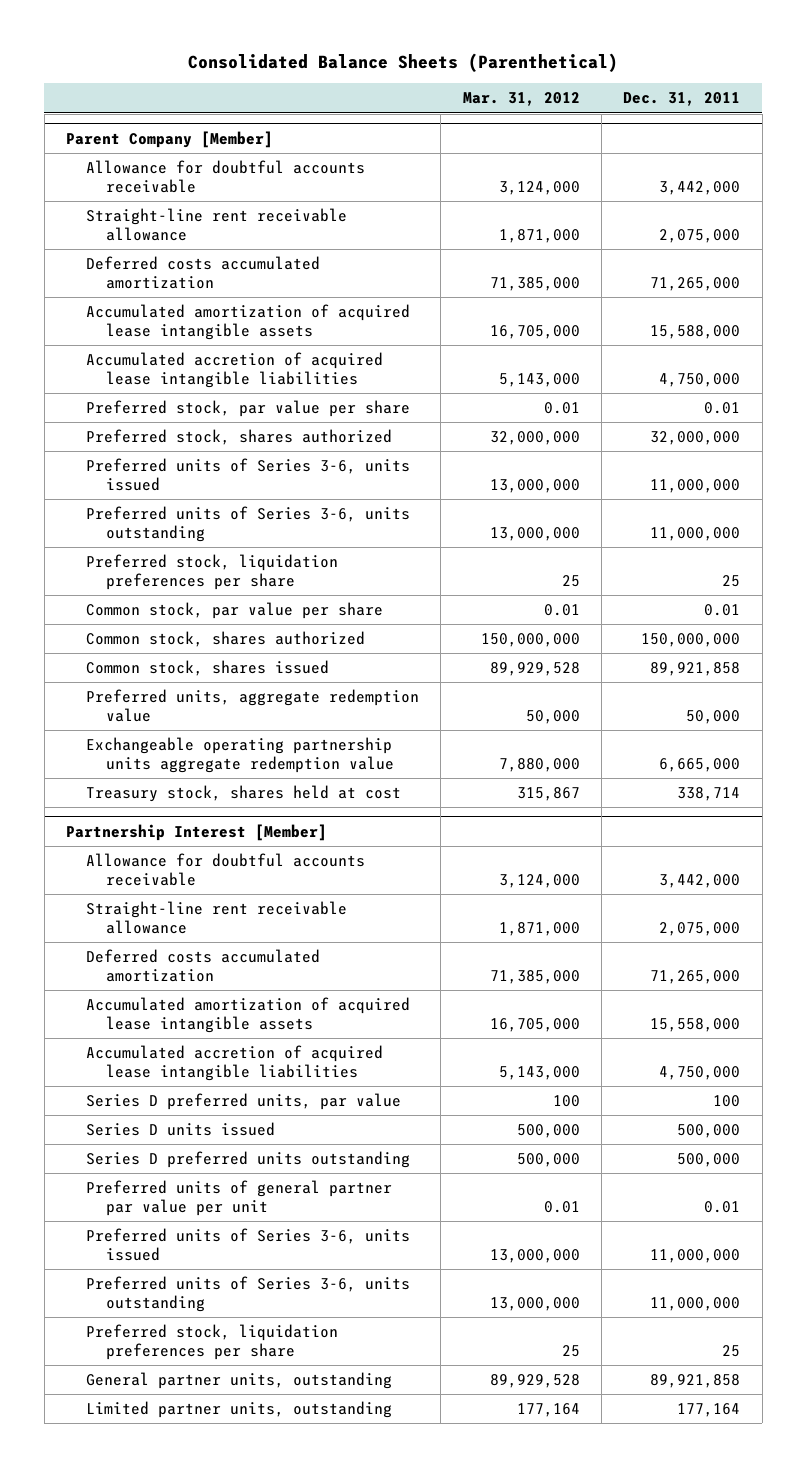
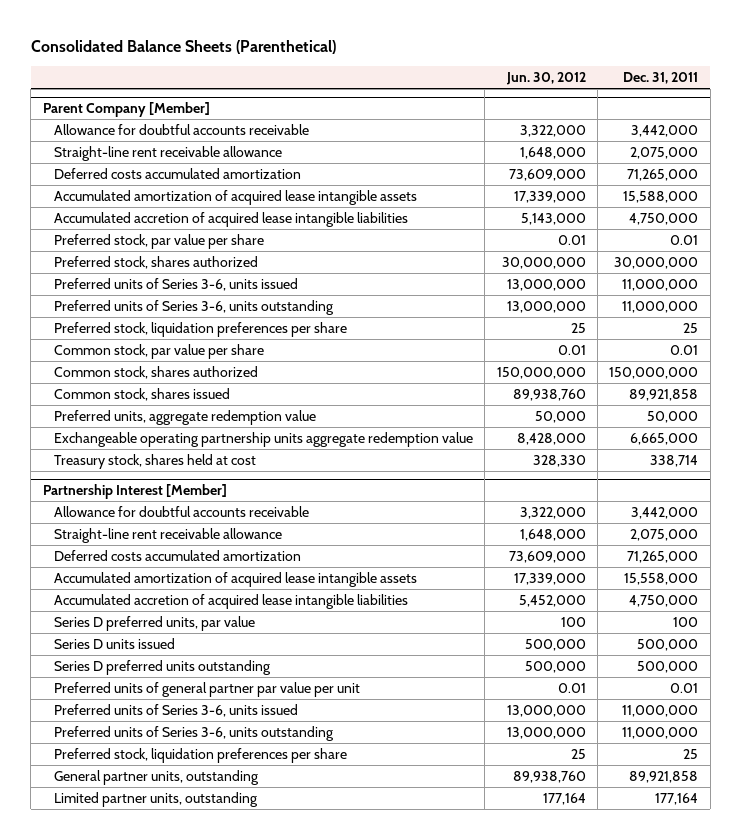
[462,92,580,107] Mar. 31, 2012 -> none
none -> [505,71,586,85] Jun. 30, 2012
[650,431,741,446] 32,000,000 -> [614,256,699,269] 30,000,000

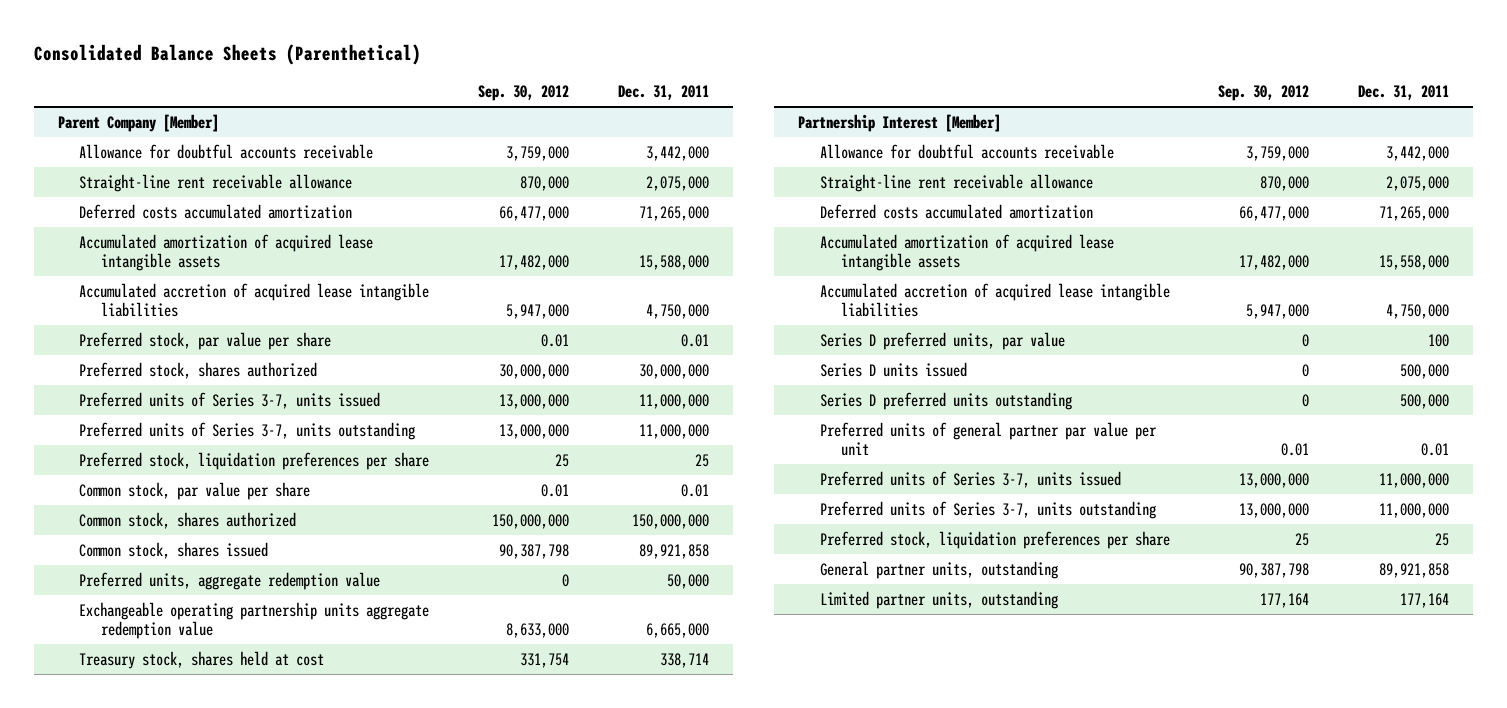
[505,71,586,85] Jun. 30, 2012 -> none
none -> [477,84,569,101] Sep. 30, 2012
[53,277,298,291] Preferred units of Series 3-6, units issued -> [79,391,381,409] Preferred units of Series 3-7, units issued
[53,299,334,315] Preferred units of Series 3-6, units outstanding -> [79,421,416,440] Preferred units of Series 3-7, units outstanding
[53,703,298,717] Preferred units of Series 3-6, units issued -> [819,470,1121,488] Preferred units of Series 3-7, units issued
[53,725,334,741] Preferred units of Series 3-6, units outstanding -> [819,500,1156,519] Preferred units of Series 3-7, units outstanding

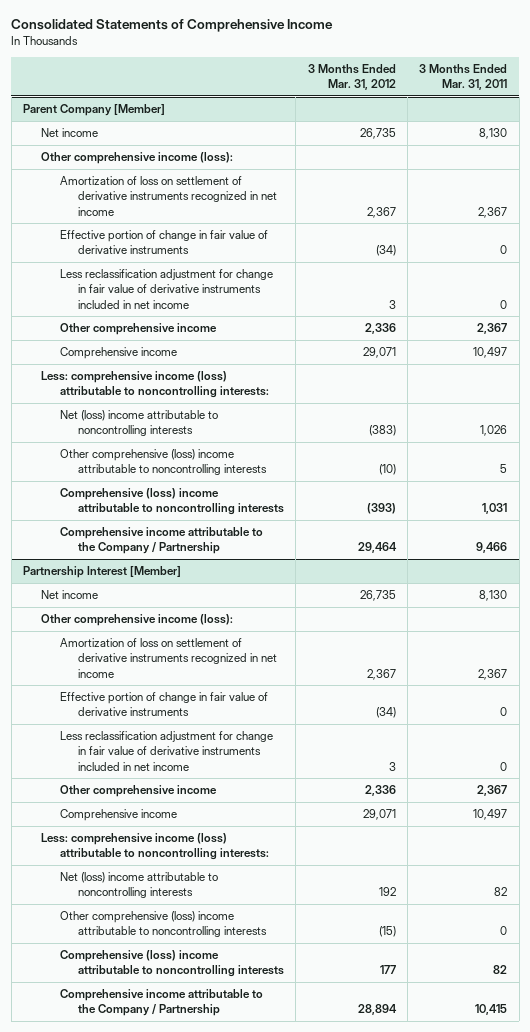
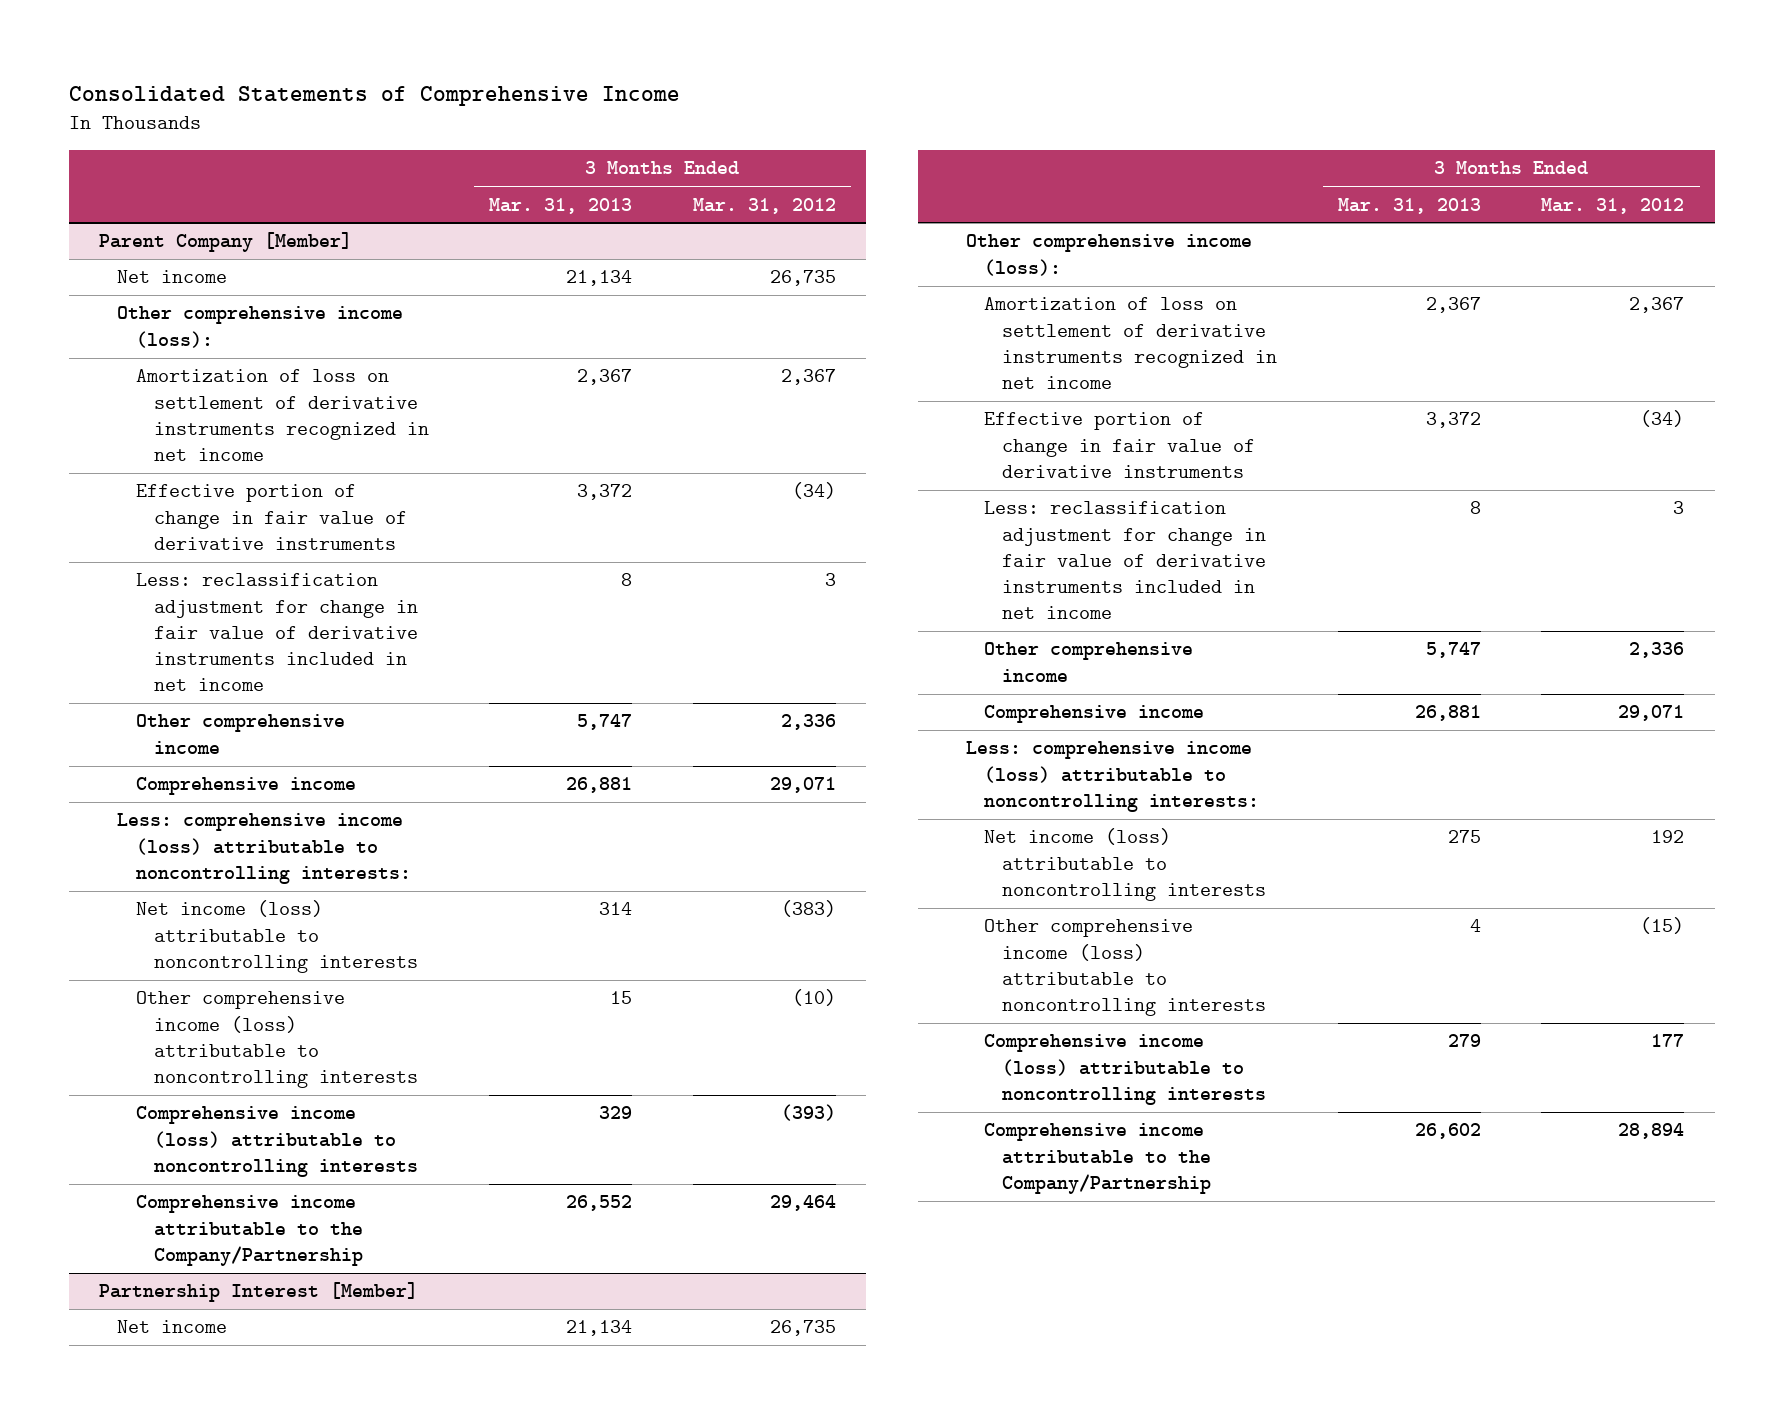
[419,64,508,91] 3 Months Ended Mar. 31, 2011 -> none
none -> [489,197,633,214] Mar. 31, 2013
[59,269,273,309] Less reclassification adjustment for change in fair value of derivative instruments included in net income -> [135,573,418,692] Less: reclassification adjustment for change in fair value of derivative instruments included in net income
[59,410,218,437] Net (loss) income attributable to noncontrolling interests -> [135,900,418,973] Net income (loss) attributable to noncontrolling interests
[59,449,268,476] Other comprehensive (loss) income attributable to noncontrolling interests -> [135,991,418,1089] Other comprehensive income (loss) attributable to noncontrolling interests
[59,488,285,516] Comprehensive (loss) income attributable to noncontrolling interests -> [135,1106,418,1177] Comprehensive income (loss) attributable to noncontrolling interests
[59,527,263,555] Comprehensive income attributable to the Company / Partnership -> [135,1195,363,1266] Comprehensive income attributable to the Company/Partnership
[59,731,273,771] Less reclassification adjustment for change in fair value of derivative instruments included in net income -> [984,501,1267,620] Less: reclassification adjustment for change in fair value of derivative instruments included in net income
[59,872,218,899] Net (loss) income attributable to noncontrolling interests -> [984,828,1267,901] Net income (loss) attributable to noncontrolling interests
[59,911,268,938] Other comprehensive (loss) income attributable to noncontrolling interests -> [984,919,1267,1017] Other comprehensive income (loss) attributable to noncontrolling interests
[59,950,285,978] Comprehensive (loss) income attributable to noncontrolling interests -> [984,1034,1267,1105] Comprehensive income (loss) attributable to noncontrolling interests
[59,989,263,1017] Comprehensive income attributable to the Company / Partnership -> [984,1123,1212,1194] Comprehensive income attributable to the Company/Partnership

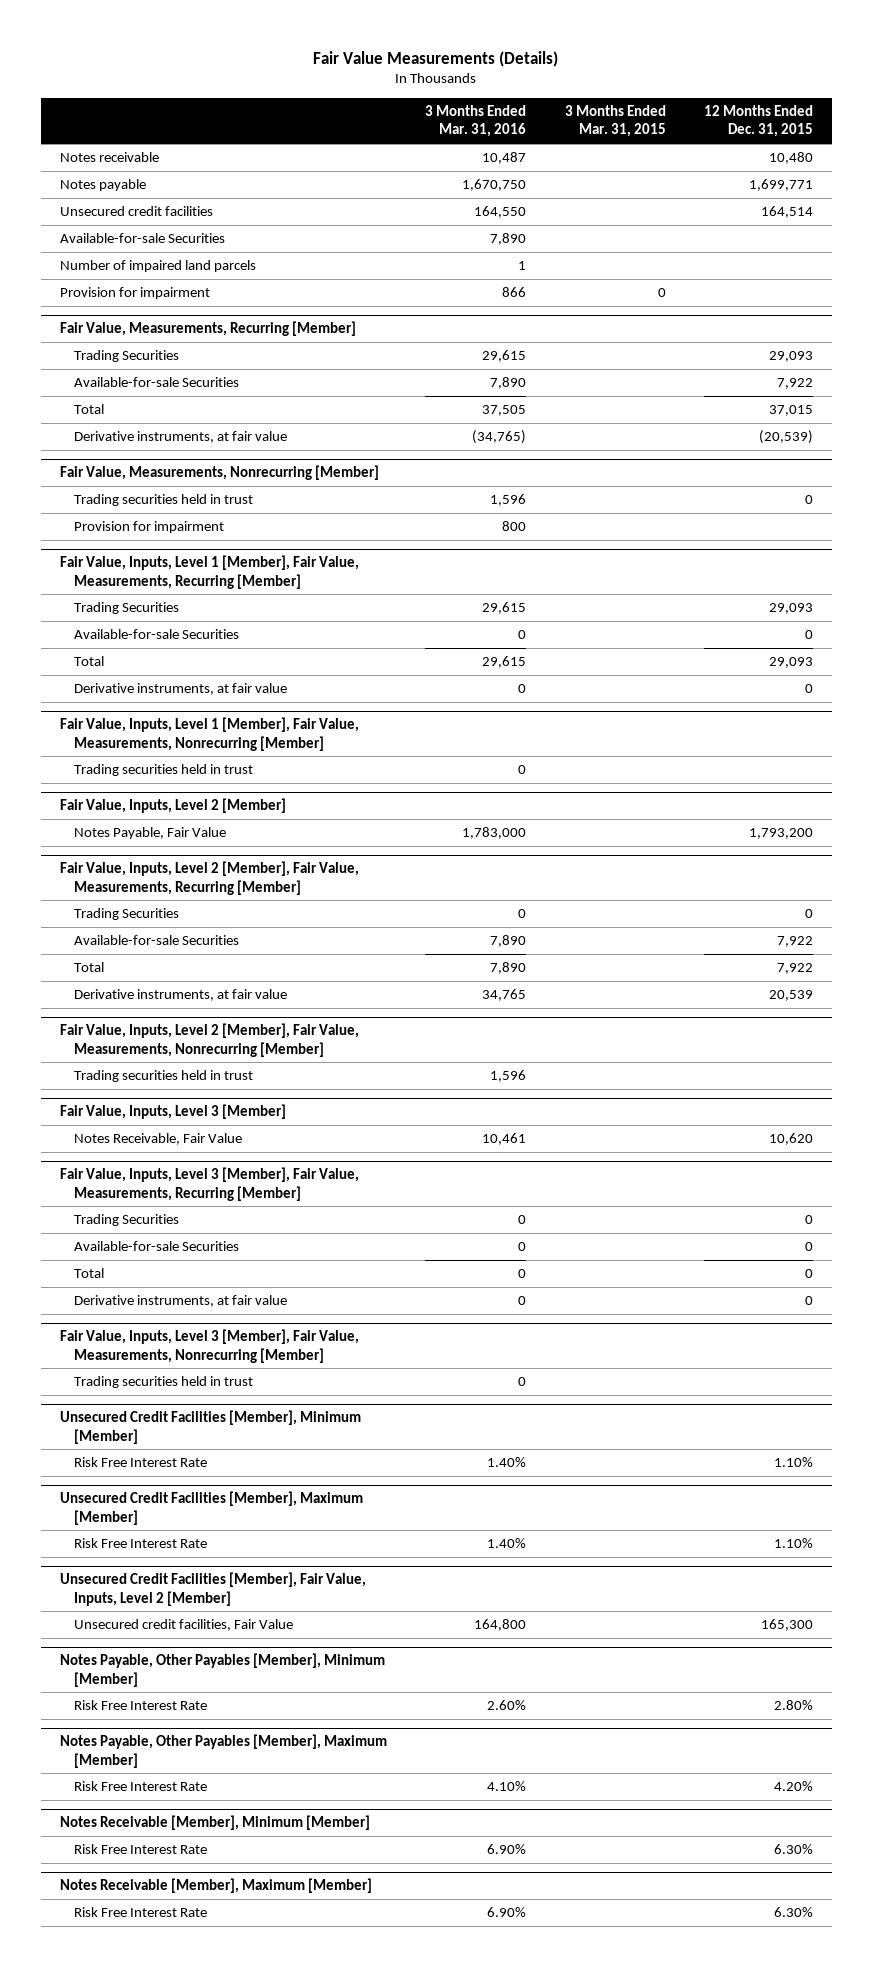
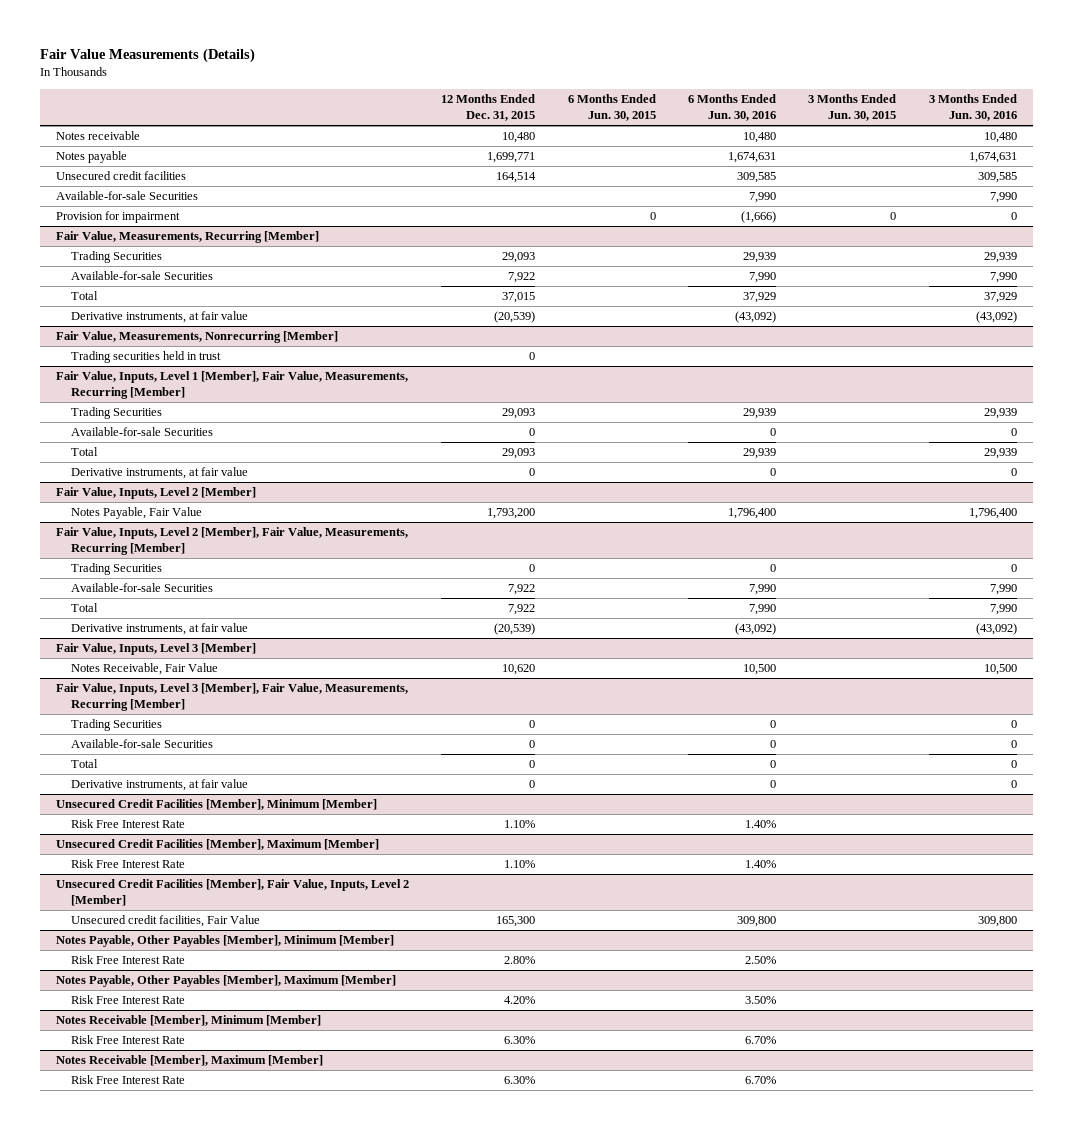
[425,105,527,138] 3 Months Ended Mar. 31, 2016 -> none
[564,105,666,138] 3 Months Ended Mar. 31, 2015 -> none
none -> [567,94,656,122] 6 Months Ended Jun. 30, 2015
none -> [687,94,776,122] 6 Months Ended Jun. 30, 2016
none -> [808,94,897,122] 3 Months Ended Jun. 30, 2015
none -> [928,94,1017,122] 3 Months Ended Jun. 30, 2016
[60,260,257,273] Number of impaired land parcels -> none
[73,521,224,534] Provision for impairment -> none
[60,717,360,751] Fair Value, Inputs, Level 1 [Member], Fair Value, Measurements, Nonrecurring [Member] -> none
[73,764,253,777] Trading securities held in trust -> none
[60,1023,360,1057] Fair Value, Inputs, Level 2 [Member], Fair Value, Measurements, Nonrecurring [Member] -> none
[73,1070,253,1083] Trading securities held in trust -> none
[768,990,813,1002] 20,539 -> [494,623,536,636] (20,539)
[60,1329,360,1363] Fair Value, Inputs, Level 3 [Member], Fair Value, Measurements, Nonrecurring [Member] -> none
[73,1376,253,1389] Trading securities held in trust -> none

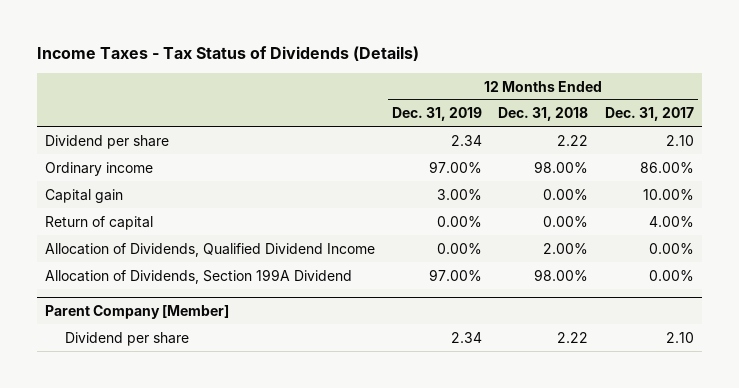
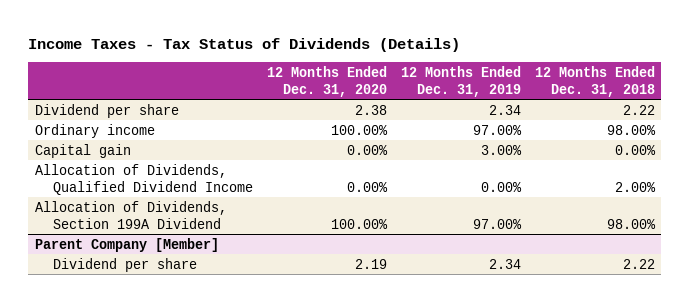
[604,107,694,122] Dec. 31, 2017 -> none
none -> [266,65,387,97] 12 Months Ended Dec. 31, 2020
[45,215,154,230] Return of capital -> none

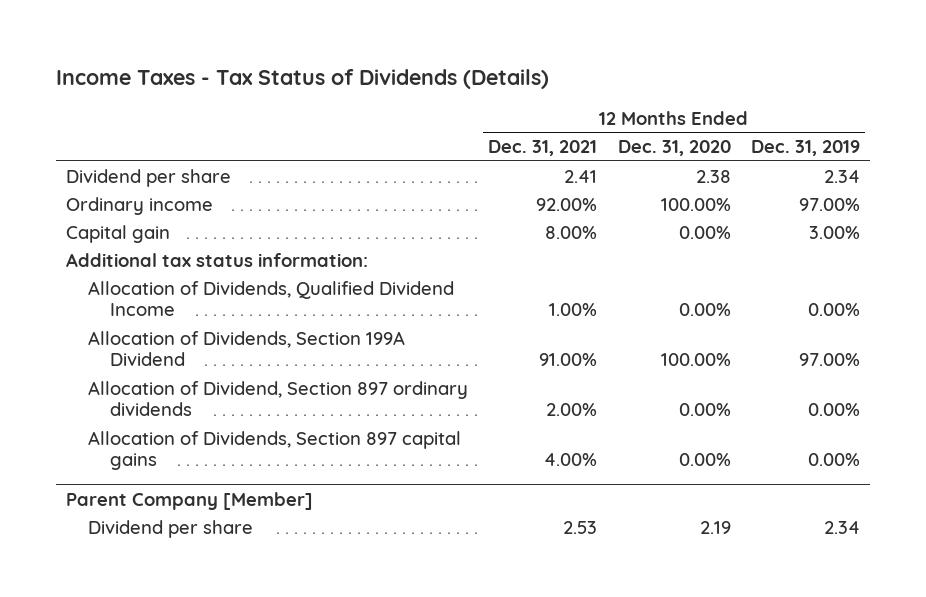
[534,65,655,97] 12 Months Ended Dec. 31, 2018 -> none
none -> [488,140,598,157] Dec. 31, 2021
none -> [66,252,369,267] Additional tax status information:
none -> [87,380,468,417] Allocation of Dividend, Section 897 ordinary dividends
none -> [87,430,461,471] Allocation of Dividends, Section 897 capital gains

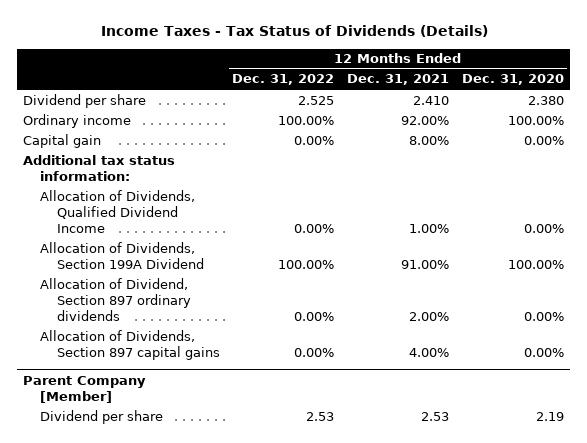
[751,140,861,157] Dec. 31, 2019 -> none
none -> [232,74,335,86] Dec. 31, 2022
[564,169,598,183] 2.41 -> [413,95,450,105] 2.410
[695,169,731,183] 2.38 -> [527,95,564,105] 2.380

